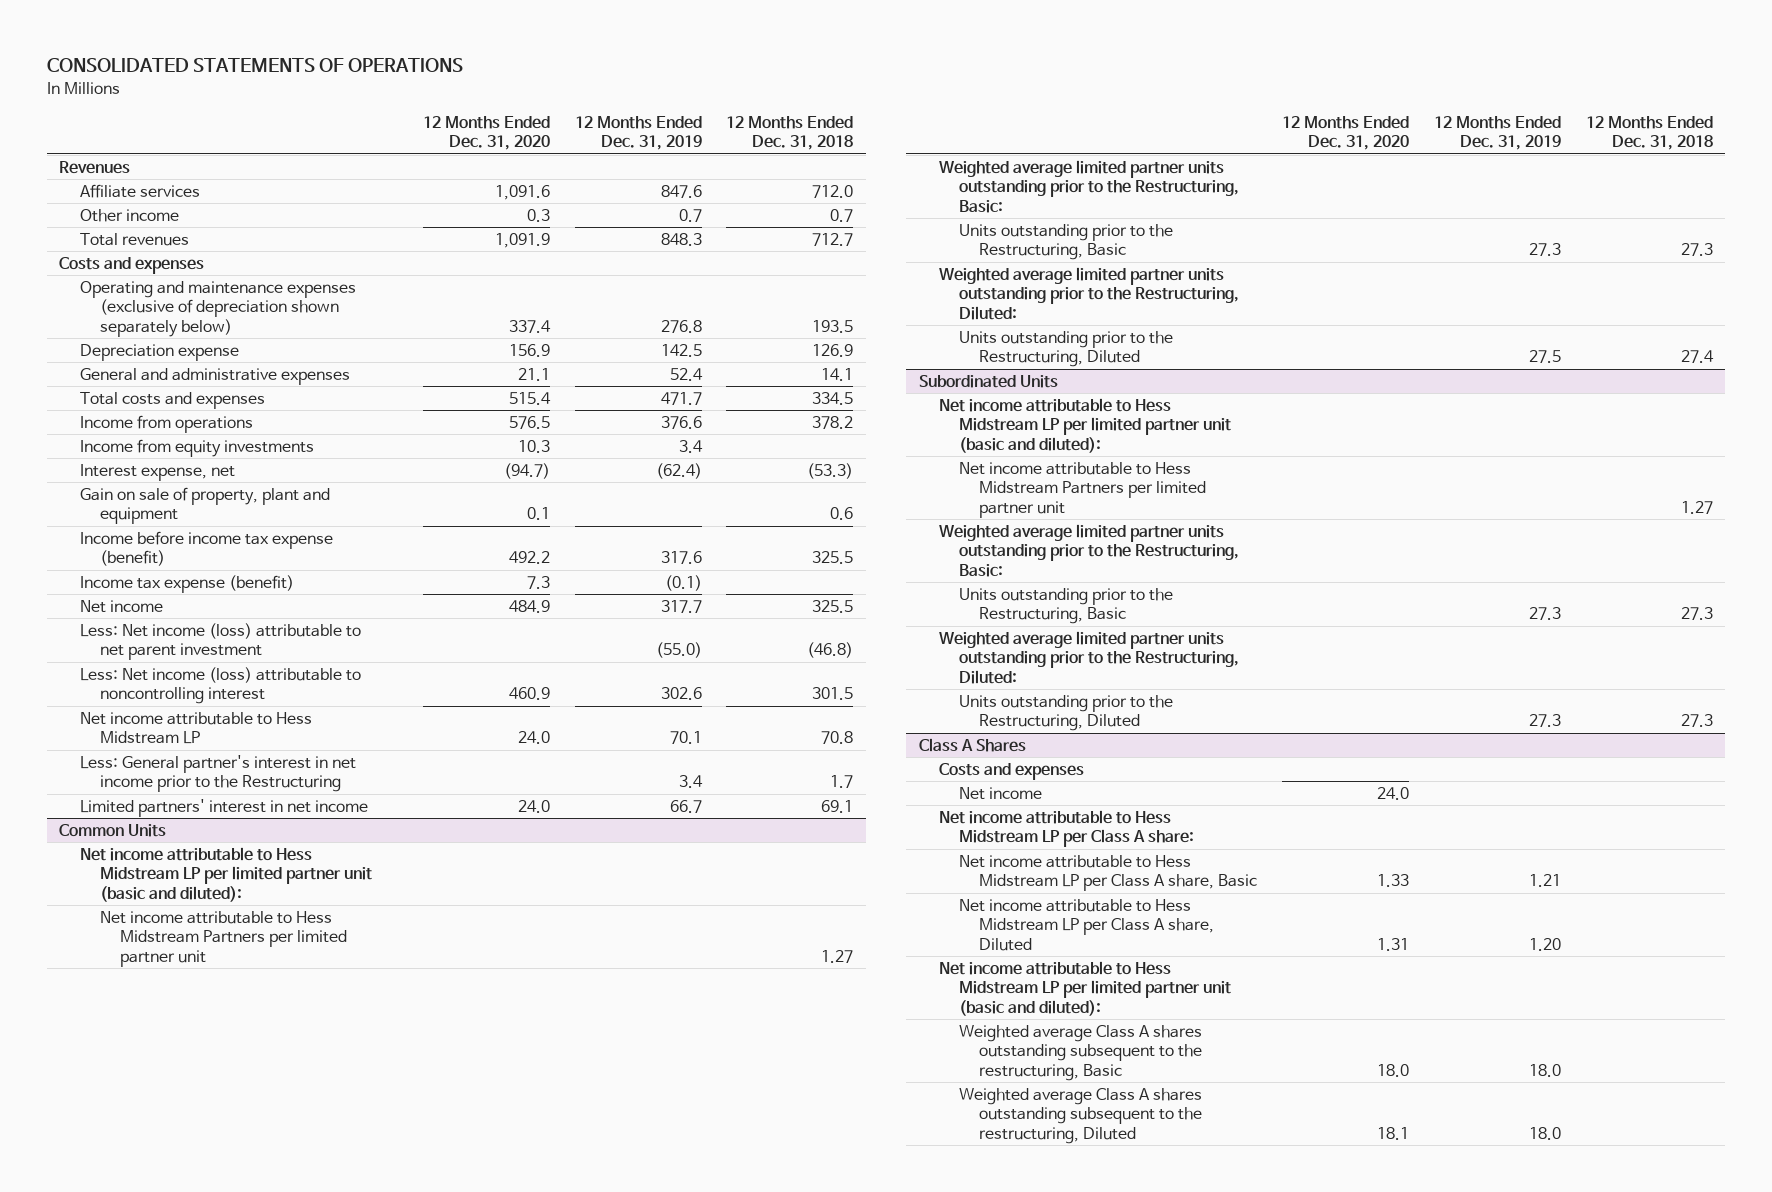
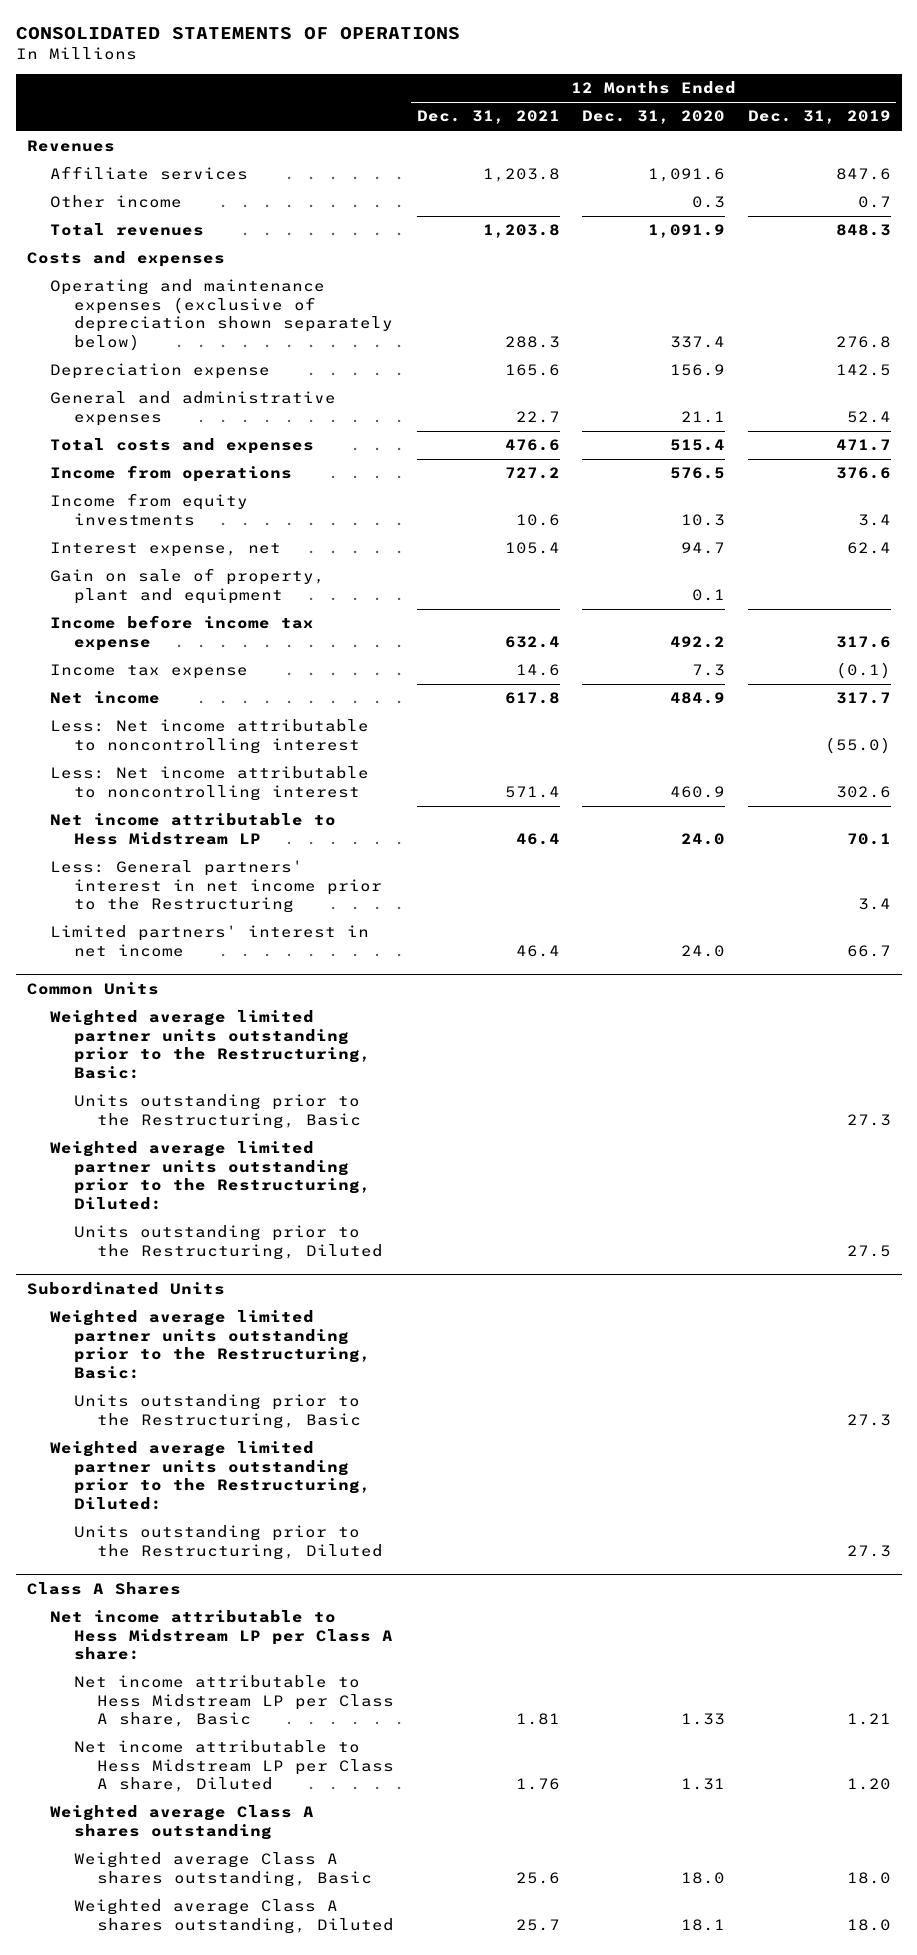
[726,116,854,151] 12 Months Ended Dec. 31, 2018 -> none
none -> [416,110,560,125] Dec. 31, 2021
[503,463,550,480] (94.7) -> [681,542,726,555] 94.7
[655,463,702,480] (62.4) -> [846,542,891,555] 62.4
[79,531,333,567] Income before income tax expense (benefit) -> [50,615,315,651] Income before income tax expense
[79,575,294,594] Income tax expense (benefit) -> [50,664,249,680] Income tax expense
[79,623,361,661] Less: Net income (loss) attributable to net parent investment -> [50,719,370,754] Less: Net income attributable to noncontrolling interest
[79,667,361,705] Less: Net income (loss) attributable to noncontrolling interest -> [50,766,370,801] Less: Net income attributable to noncontrolling interest
[79,755,356,793] Less: General partner's interest in net income prior to the Restructuring -> [50,860,382,914] Less: General partners' interest in net income prior to the Restructuring
[79,847,372,902] Net income attributable to Hess Midstream LP per limited partner unit (basic and diluted): -> none
[99,911,347,967] Net income attributable to Hess Midstream Partners per limited partner unit -> none
[938,398,1231,453] Net income attributable to Hess Midstream LP per limited partner unit (basic and diluted): -> none
[958,462,1207,518] Net income attributable to Hess Midstream Partners per limited partner unit -> none
[938,763,1084,781] Costs and expenses -> none
[958,787,1042,801] Net income -> none
[938,961,1231,1016] Net income attributable to Hess Midstream LP per limited partner unit (basic and diluted): -> [50,1805,315,1840] Weighted average Class A shares outstanding
[958,1025,1203,1081] Weighted average Class A shares outstanding subsequent to the restructuring, Basic -> [73,1852,373,1887] Weighted average Class A shares outstanding, Basic
[958,1088,1203,1144] Weighted average Class A shares outstanding subsequent to the restructuring, Diluted -> [73,1899,395,1934] Weighted average Class A shares outstanding, Diluted

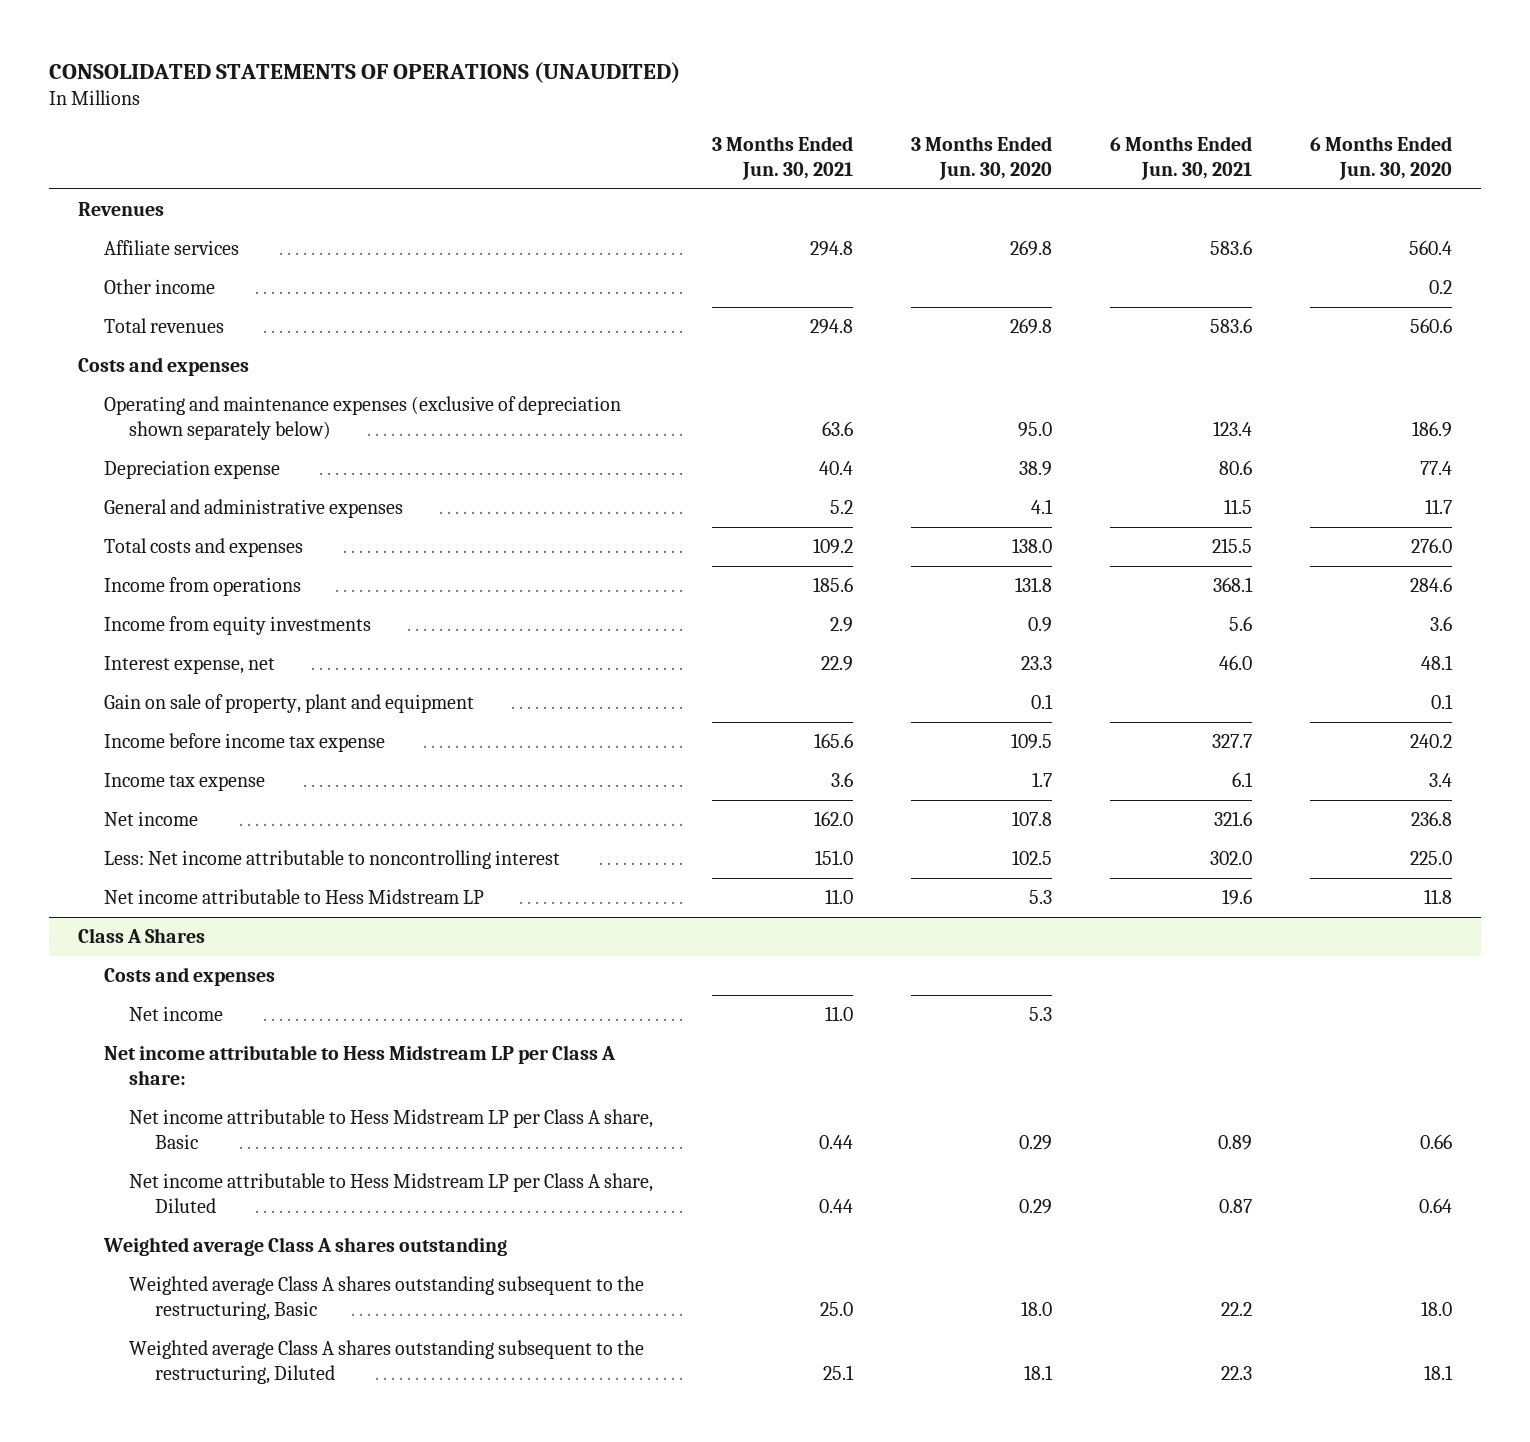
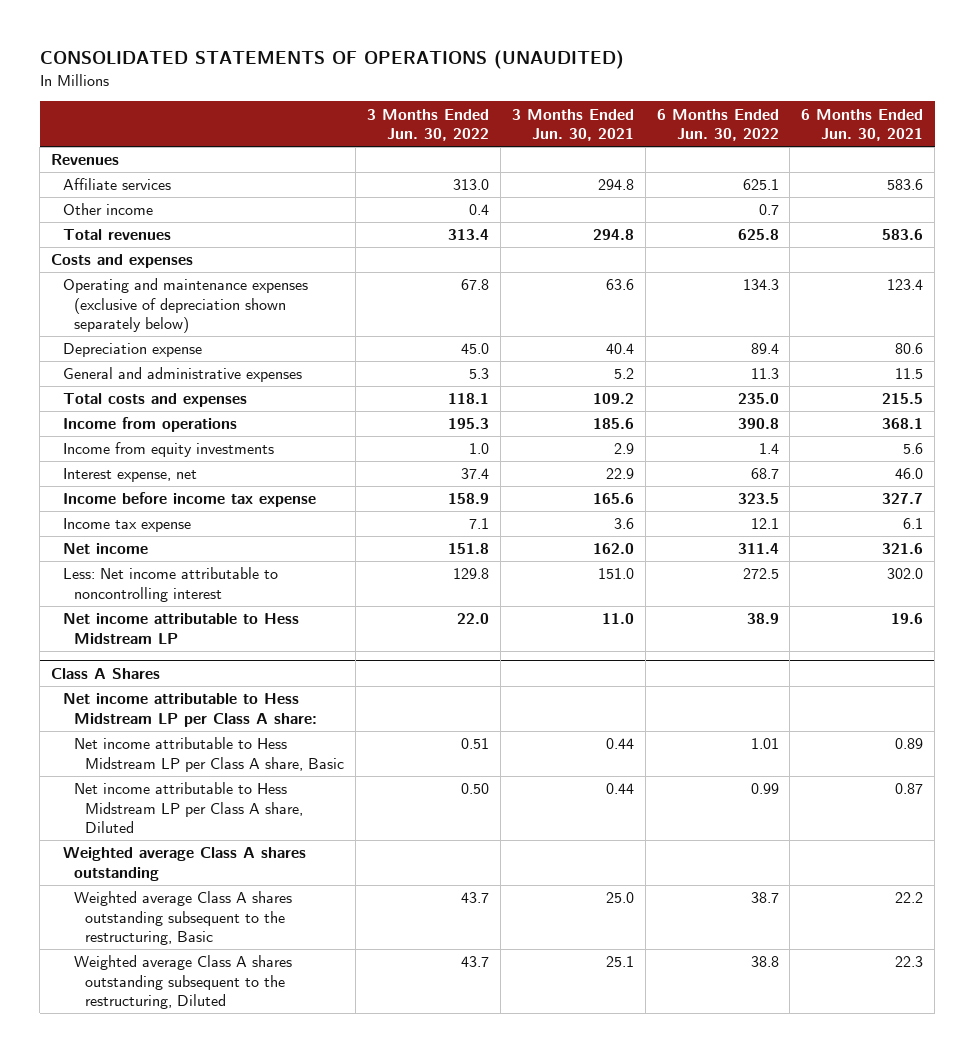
[910,136,1052,180] 3 Months Ended Jun. 30, 2020 -> none
[1310,136,1453,180] 6 Months Ended Jun. 30, 2020 -> none
none -> [367,108,490,142] 3 Months Ended Jun. 30, 2022
none -> [656,108,779,142] 6 Months Ended Jun. 30, 2022
[103,694,474,714] Gain on sale of property, plant and equipment -> none
[103,967,275,987] Costs and expenses -> none
[129,1006,224,1022] Net income -> none

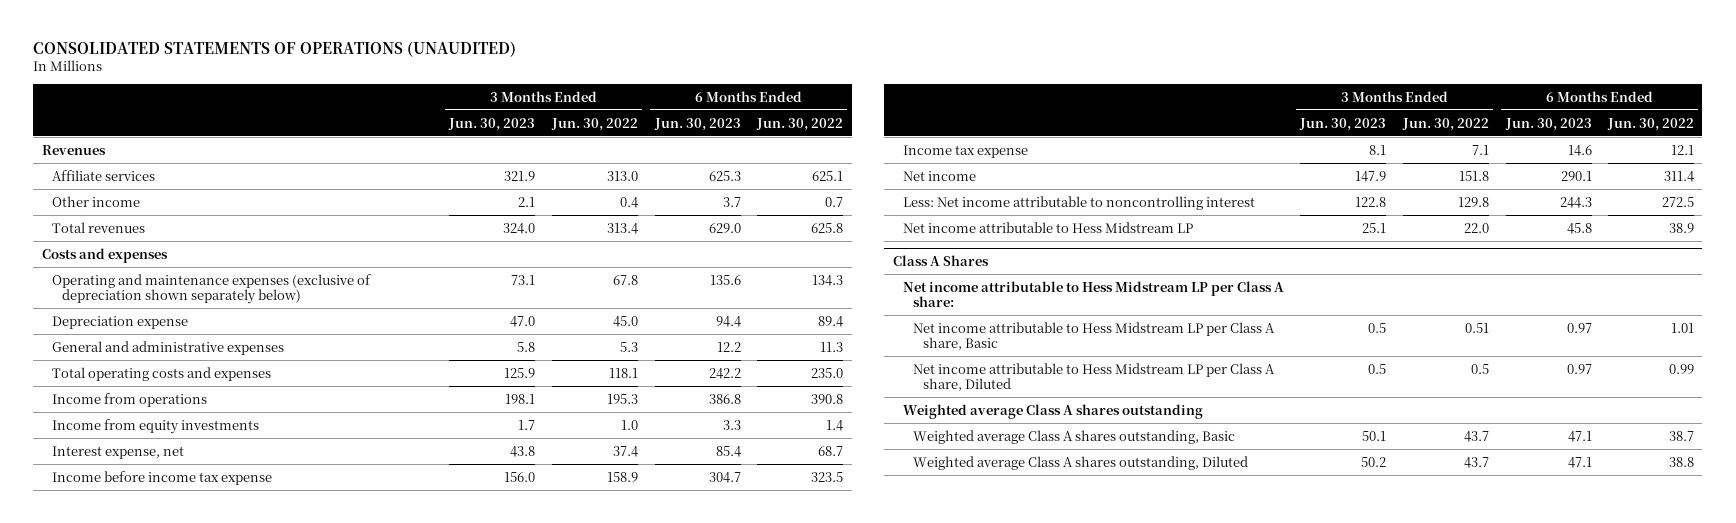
[511,108,634,142] 3 Months Ended Jun. 30, 2021 -> none
[801,108,924,142] 6 Months Ended Jun. 30, 2021 -> none
none -> [448,117,536,131] Jun. 30, 2023
none -> [653,117,741,131] Jun. 30, 2023
[62,393,247,408] Total costs and expenses -> [51,366,271,381] Total operating costs and expenses
[461,783,490,795] 0.50 -> [1470,363,1489,374] 0.5
[73,891,292,946] Weighted average Class A shares outstanding subsequent to the restructuring, Basic -> [912,429,1235,444] Weighted average Class A shares outstanding, Basic
[73,955,292,1010] Weighted average Class A shares outstanding subsequent to the restructuring, Diluted -> [912,455,1248,470] Weighted average Class A shares outstanding, Diluted

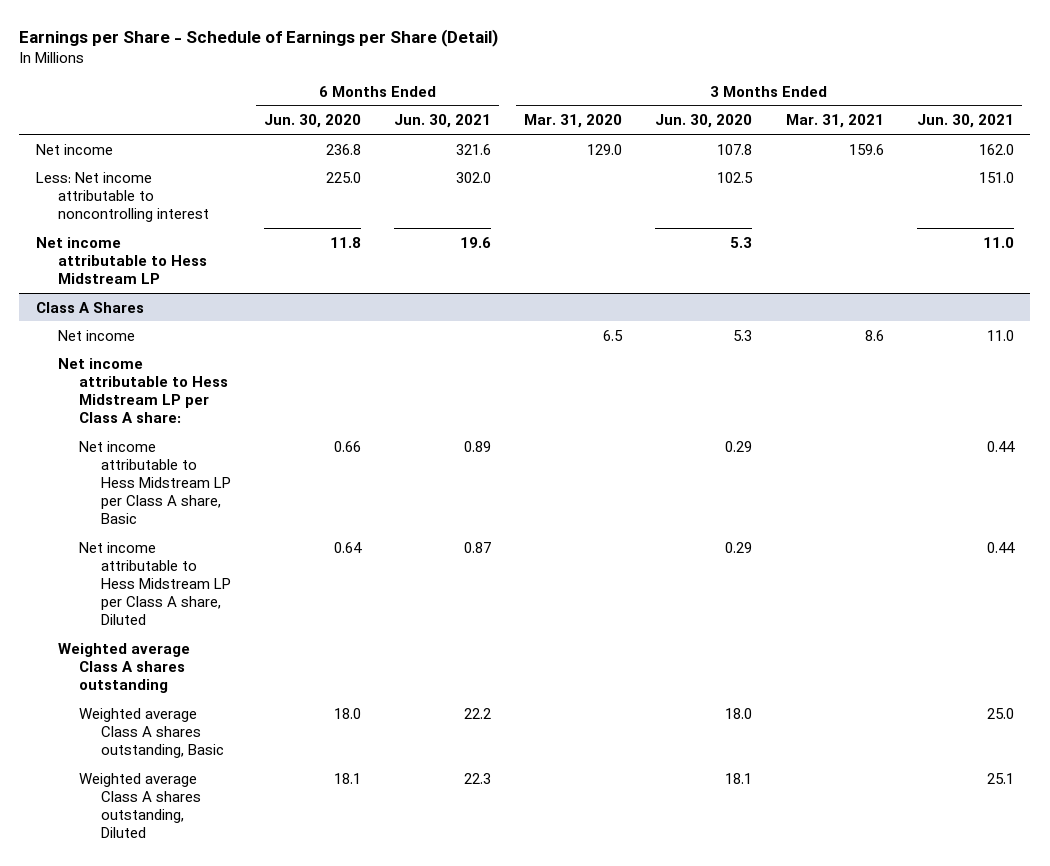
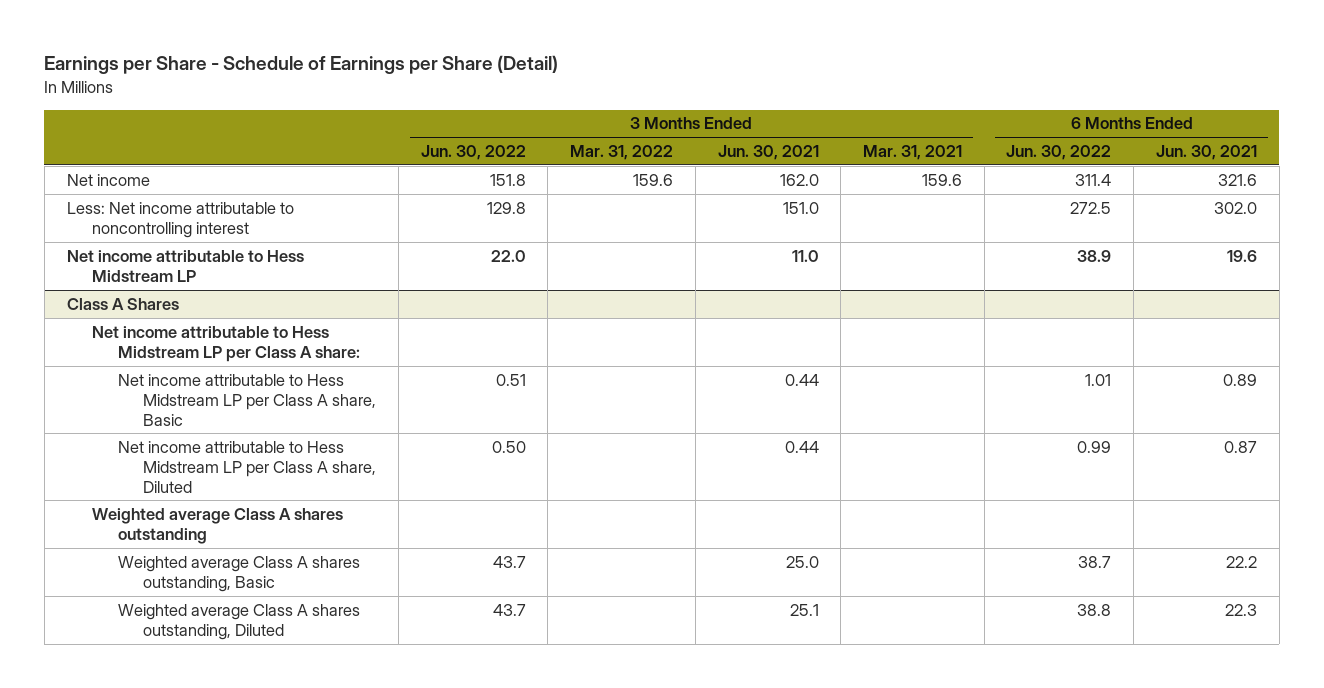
[264,114,362,129] Jun. 30, 2020 -> none
[524,114,623,129] Mar. 31, 2020 -> none
[655,114,753,129] Jun. 30, 2020 -> none
none -> [420,145,526,161] Jun. 30, 2022
none -> [570,145,674,161] Mar. 31, 2022
none -> [1006,145,1112,161] Jun. 30, 2022
[57,329,135,341] Net income -> none

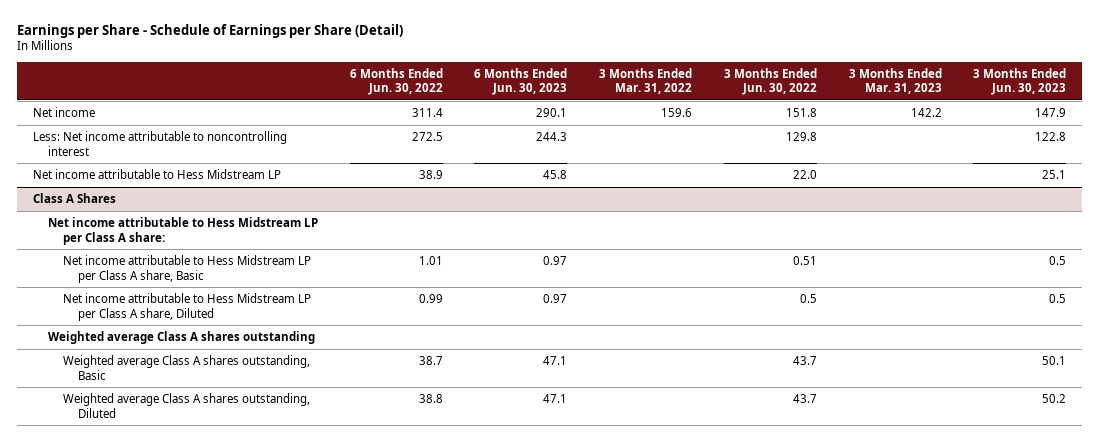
[717,145,819,161] Jun. 30, 2021 -> none
[862,145,962,161] Mar. 31, 2021 -> none
[1155,145,1257,161] Jun. 30, 2021 -> none
none -> [474,67,568,96] 6 Months Ended Jun. 30, 2023
none -> [848,67,942,95] 3 Months Ended Mar. 31, 2023
none -> [973,67,1067,96] 3 Months Ended Jun. 30, 2023
[491,440,526,453] 0.50 -> [799,293,817,303] 0.5

